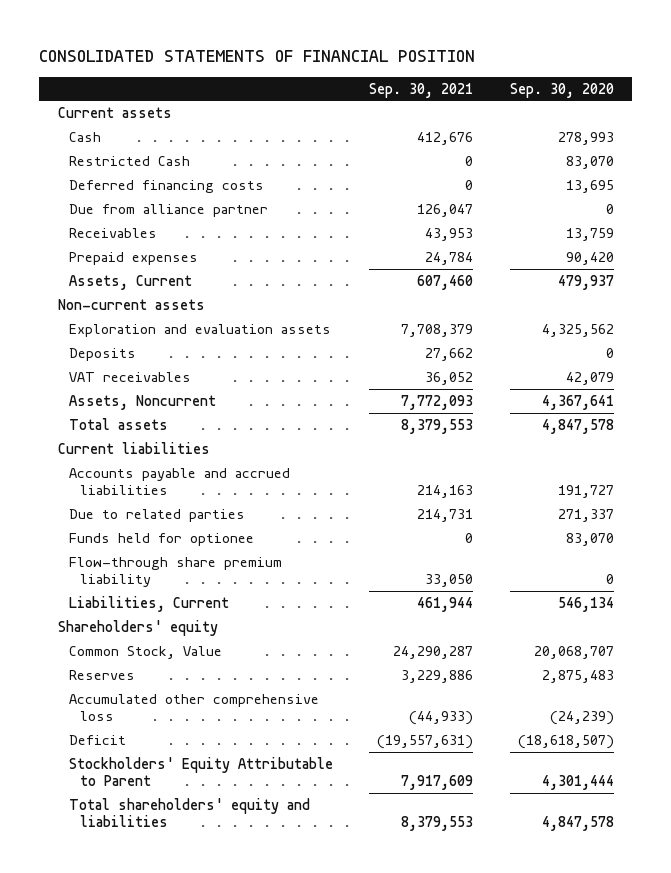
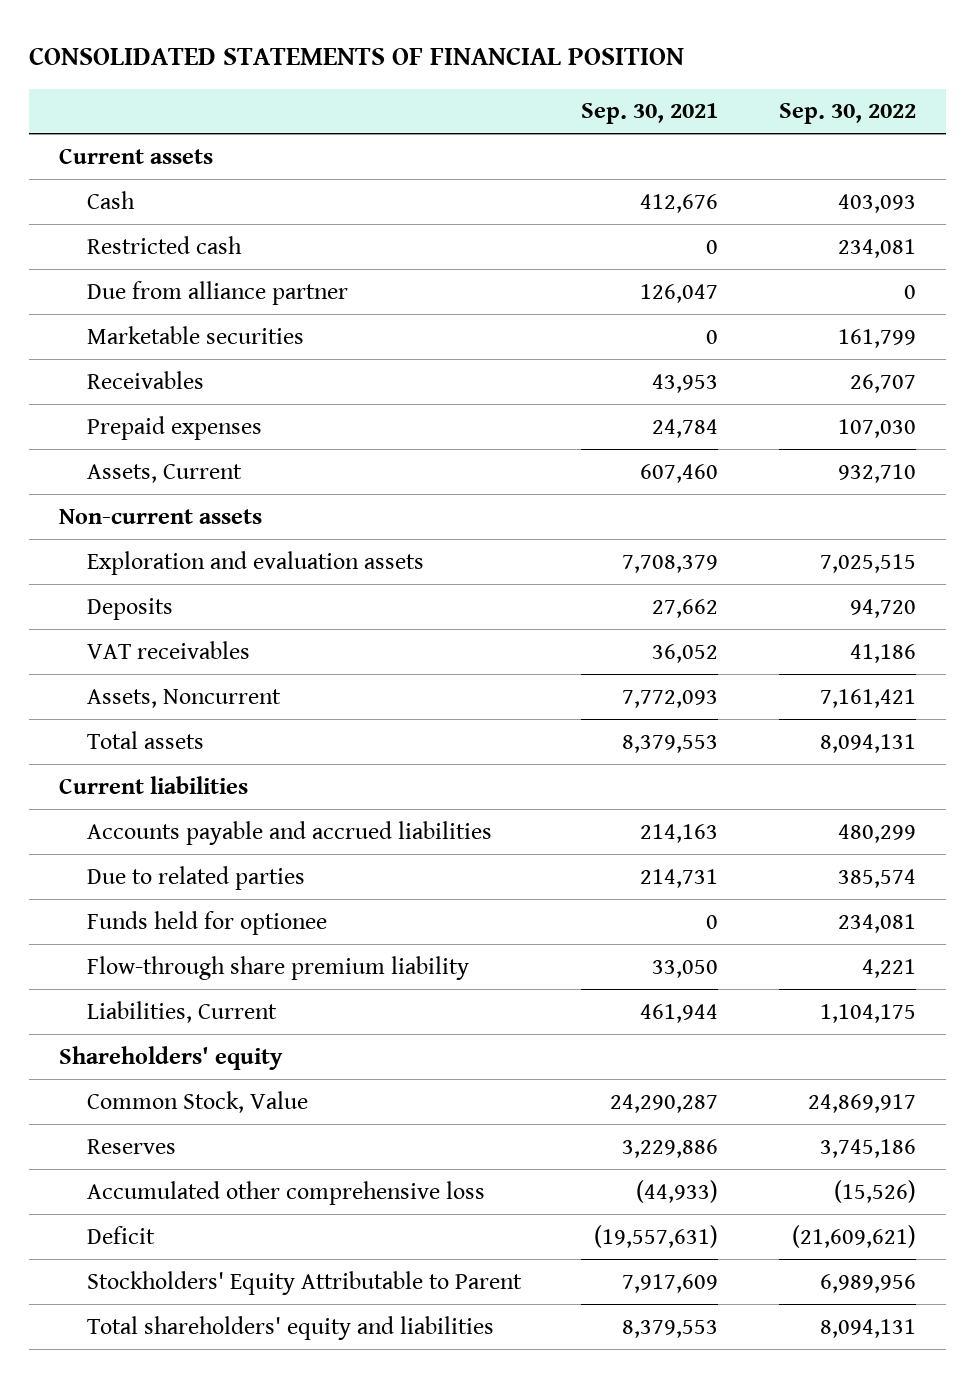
[509,82,614,98] Sep. 30, 2020 -> none
none -> [778,103,916,125] Sep. 30, 2022
[68,179,264,193] Deferred financing costs -> none
[68,155,190,166] Restricted Cash -> [86,235,242,254] Restricted cash
none -> [86,325,304,344] Marketable securities

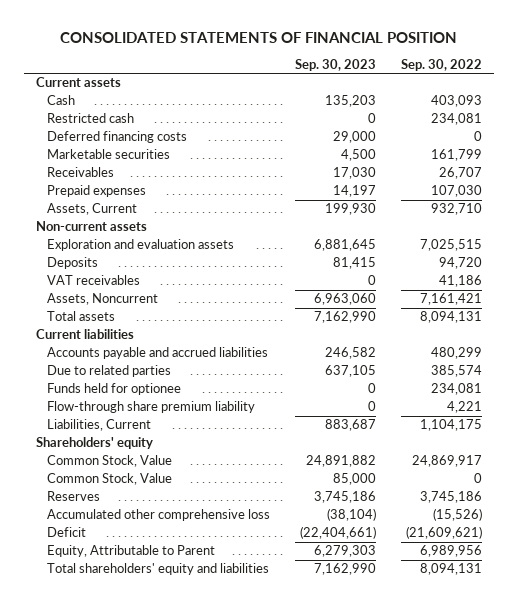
[581,103,719,125] Sep. 30, 2021 -> none
none -> [294,58,376,71] Sep. 30, 2023
[86,280,348,305] Due from alliance partner -> none
none -> [47,131,188,144] Deferred financing costs
none -> [47,473,173,486] Common Stock, Value
[86,1270,522,1295] Stockholders' Equity Attributable to Parent -> [47,545,216,558] Equity, Attributable to Parent

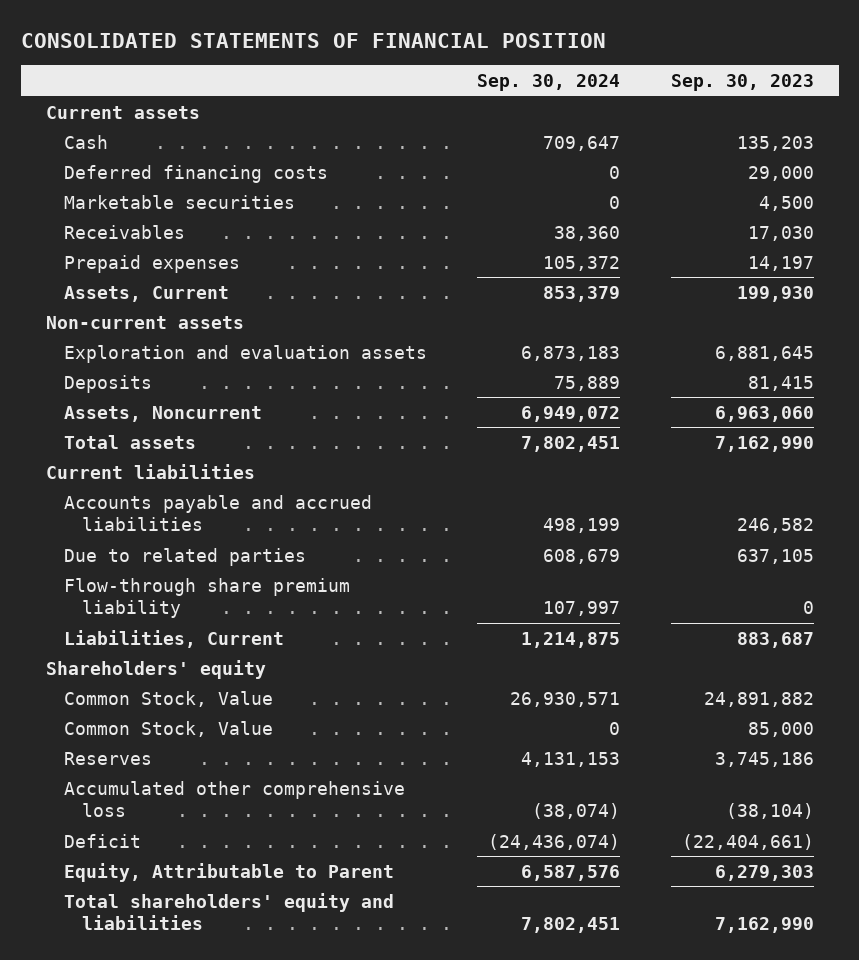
[400,58,482,71] Sep. 30, 2022 -> none
none -> [477,73,621,91] Sep. 30, 2024
[47,113,135,124] Restricted cash -> none
[47,275,141,286] VAT receivables -> none
[47,383,182,396] Funds held for optionee -> none

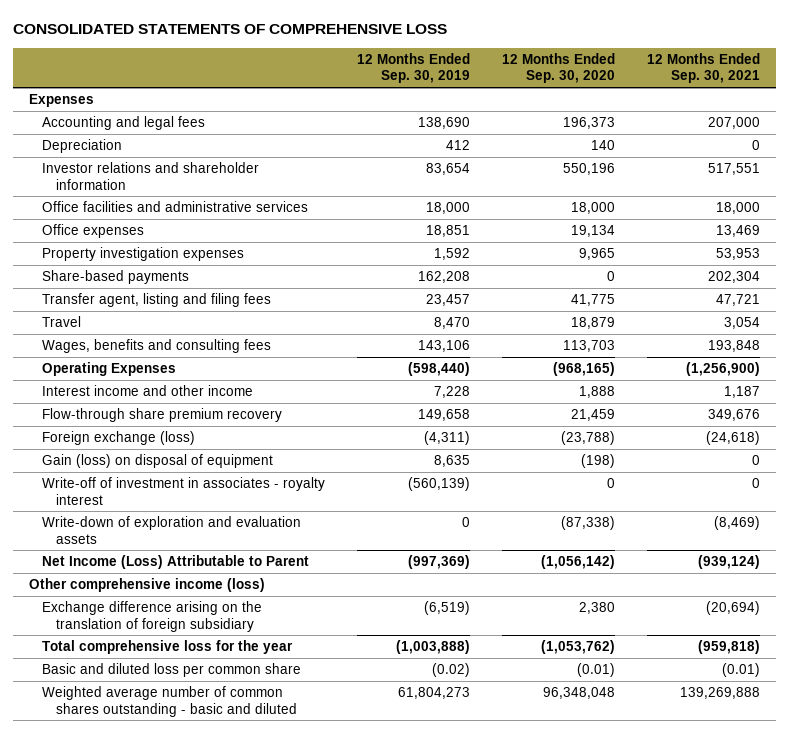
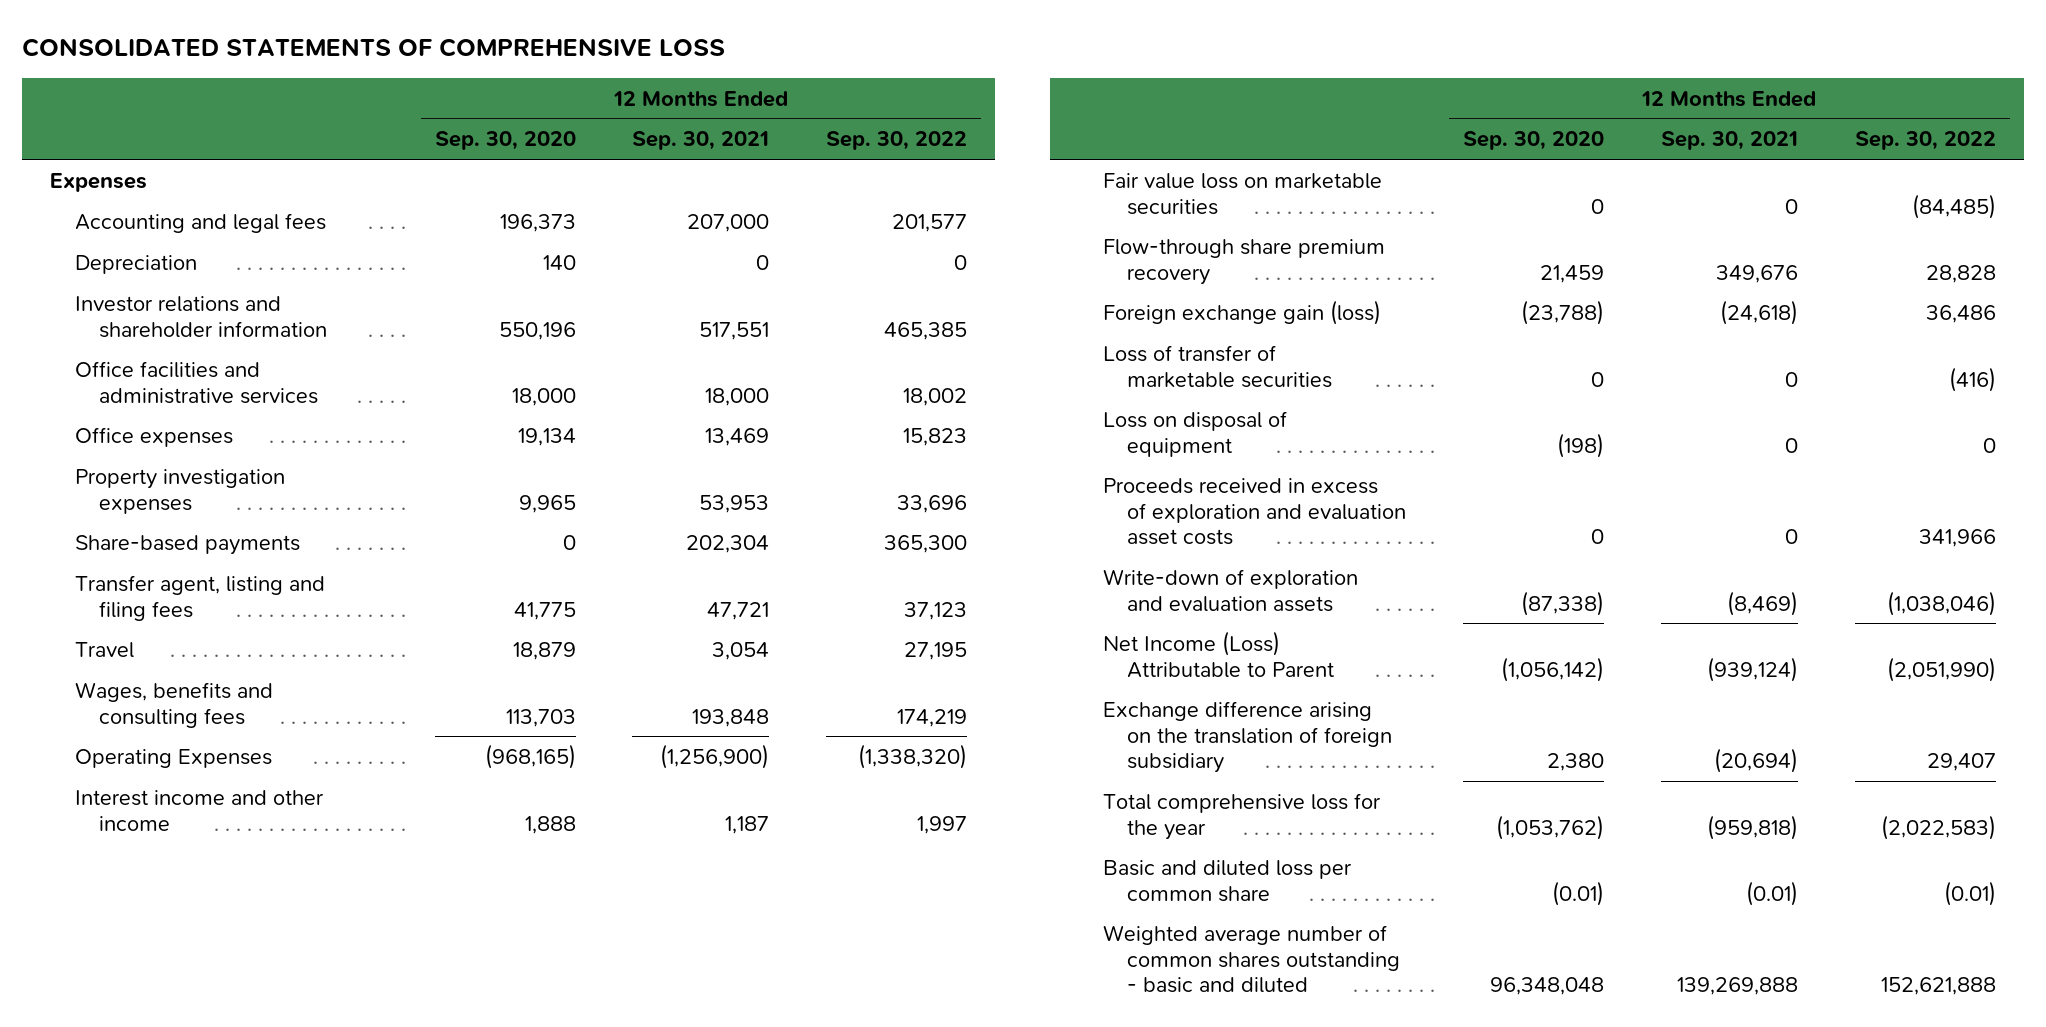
[357,52,471,84] 12 Months Ended Sep. 30, 2019 -> none
none -> [826,131,968,151] Sep. 30, 2022
none -> [1103,172,1383,215] Fair value loss on marketable securities
[42,477,326,505] Write-off of investment in associates - royalty interest -> none
[42,431,196,446] Foreign exchange (loss) -> [1103,299,1382,325] Foreign exchange gain (loss)
none -> [1103,344,1333,388] Loss of transfer of marketable securities
[42,454,274,469] Gain (loss) on disposal of equipment -> [1103,410,1288,457] Loss on disposal of equipment
none -> [1103,477,1407,546] Proceeds received in excess of exploration and evaluation asset costs
[28,578,265,593] Other comprehensive income (loss) -> none

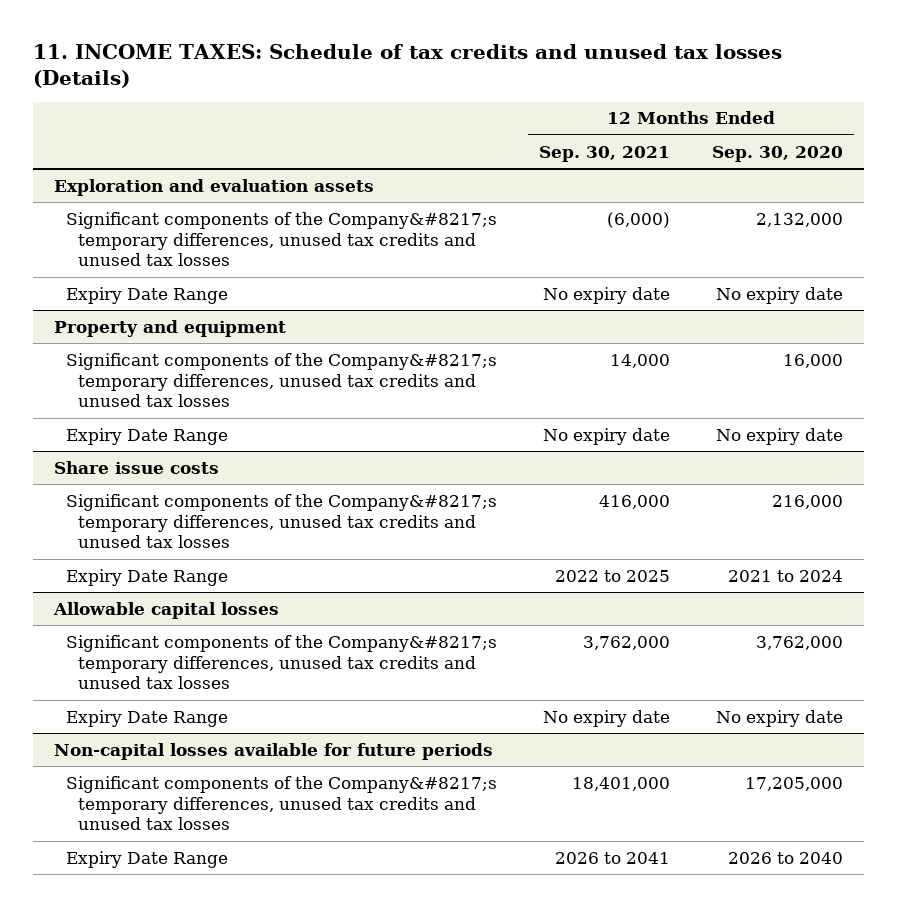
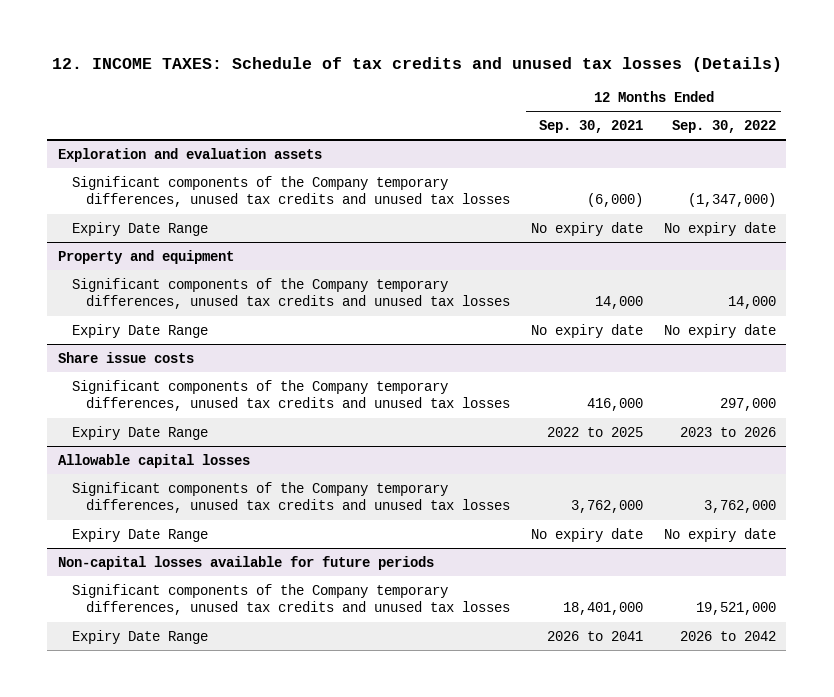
[32,43,782,88] 11. INCOME TAXES: Schedule of tax credits and unused tax losses (Details) -> [51,57,782,73] 12. INCOME TAXES: Schedule of tax credits and unused tax losses (Details)
[712,145,844,162] Sep. 30, 2020 -> none
none -> [672,119,777,133] Sep. 30, 2022
[65,211,497,267] Significant components of the Company&#8217;s temporary differences, unused tax credits and unused tax losses -> [72,175,511,208] Significant components of the Company temporary differences, unused tax credits and unused tax losses
[65,352,497,408] Significant components of the Company&#8217;s temporary differences, unused tax credits and unused tax losses -> [72,277,511,310] Significant components of the Company temporary differences, unused tax credits and unused tax losses
[65,493,497,549] Significant components of the Company&#8217;s temporary differences, unused tax credits and unused tax losses -> [72,379,511,412] Significant components of the Company temporary differences, unused tax credits and unused tax losses
[65,634,497,690] Significant components of the Company&#8217;s temporary differences, unused tax credits and unused tax losses -> [72,481,511,514] Significant components of the Company temporary differences, unused tax credits and unused tax losses
[65,775,497,831] Significant components of the Company&#8217;s temporary differences, unused tax credits and unused tax losses -> [72,583,511,616] Significant components of the Company temporary differences, unused tax credits and unused tax losses

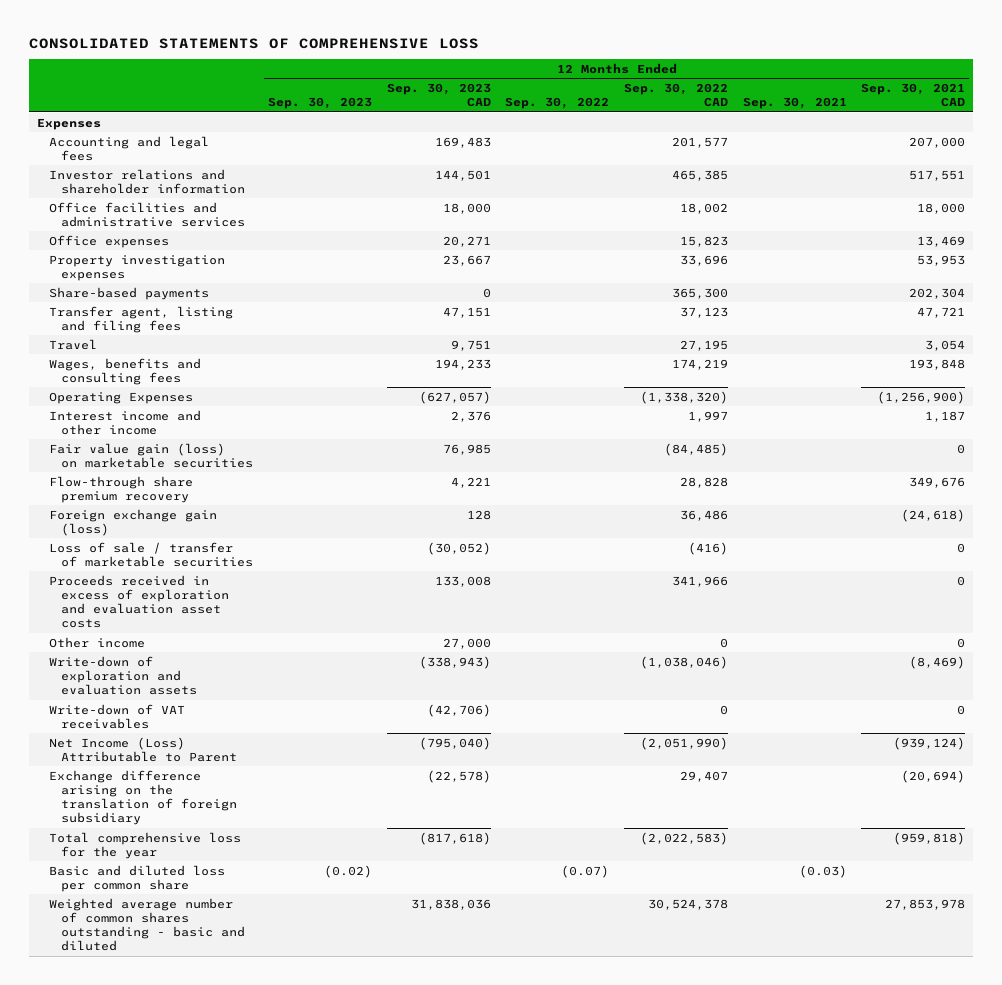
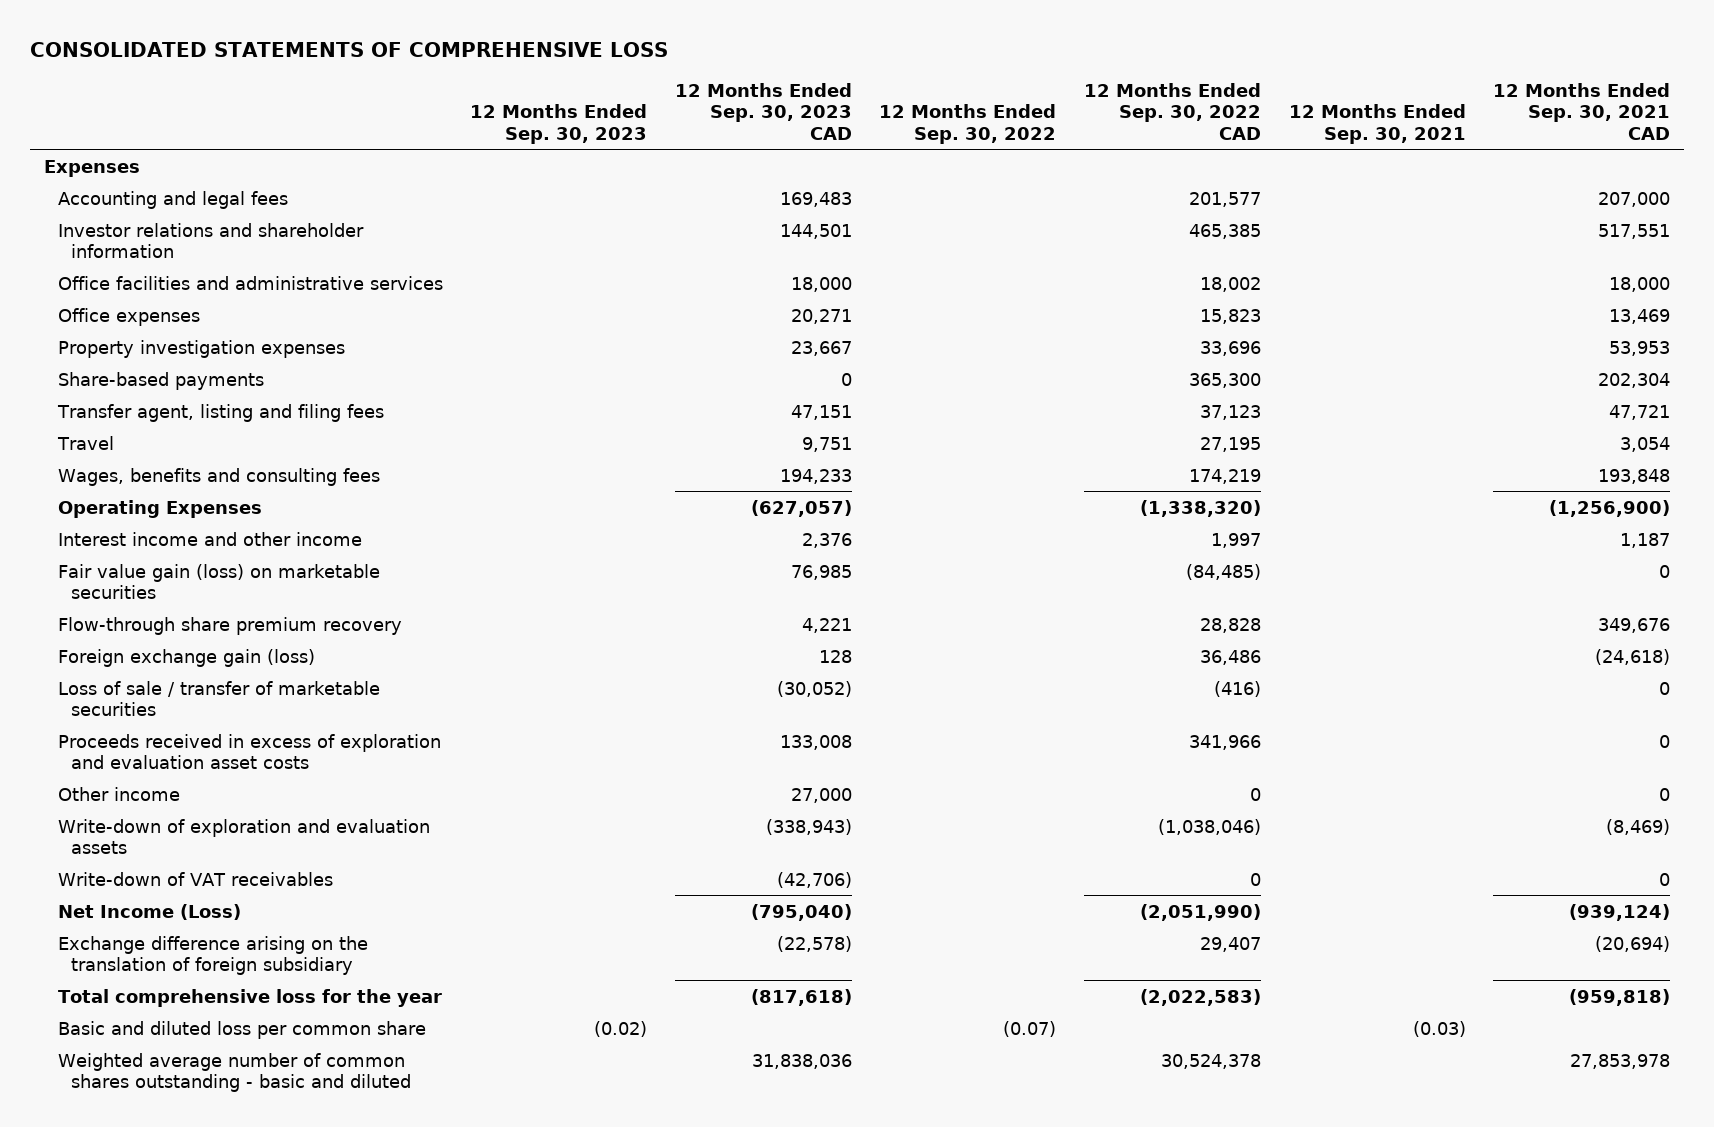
[48,736,238,762] Net Income (Loss) Attributable to Parent -> [57,903,241,920] Net Income (Loss)

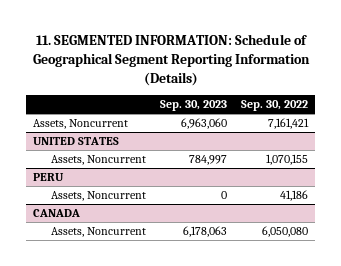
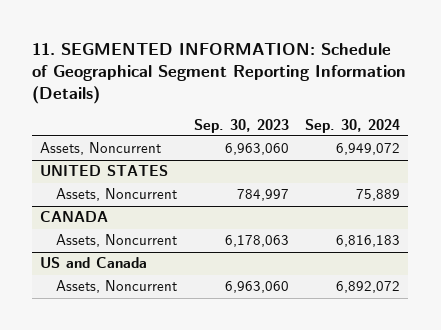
[241,100,309,112] Sep. 30, 2022 -> none
none -> [305,118,401,133] Sep. 30, 2024
[33,173,65,182] PERU -> none
[50,191,146,202] Assets, Noncurrent -> none
none -> [40,257,148,269] US and Canada
none -> [56,280,178,294] Assets, Noncurrent

